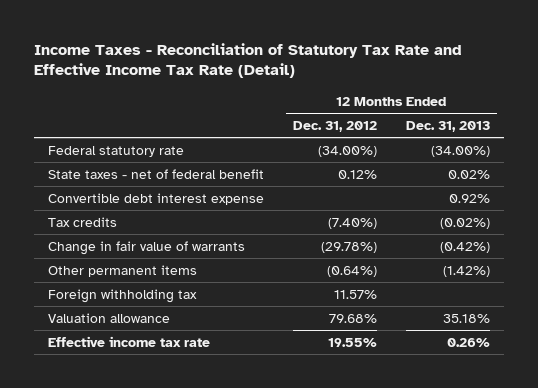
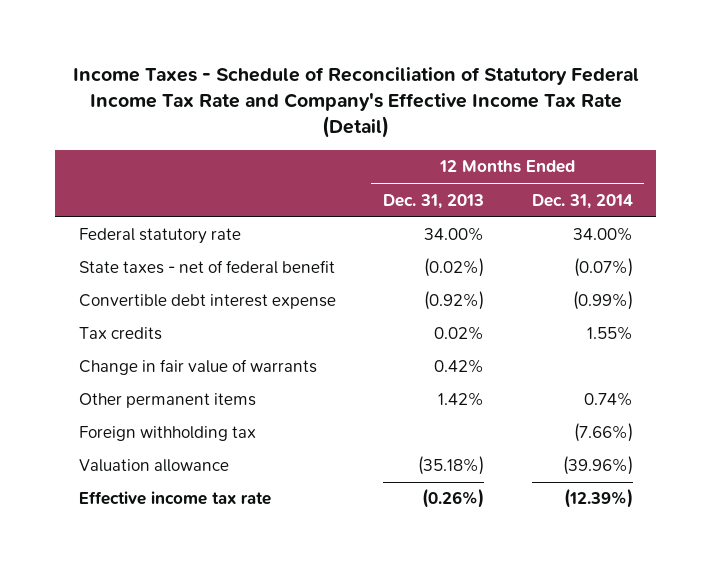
[33,42,462,79] Income Taxes - Reconciliation of Statutory Tax Rate and Effective Income Tax Rate (Detail) -> [72,66,639,138] Income Taxes - Schedule of Reconciliation of Statutory Federal Income Tax Rate and Company's Effective Income Tax Rate (Detail)
[293,120,378,132] Dec. 31, 2012 -> none
none -> [531,193,633,209] Dec. 31, 2014
[430,145,490,157] (34.00%) -> [424,227,485,242] 34.00%
[447,169,490,179] 0.02% -> [424,258,485,278] (0.02%)
[448,193,490,203] 0.92% -> [424,291,485,311] (0.92%)
[439,217,490,229] (0.02%) -> [434,326,485,341] 0.02%
[439,241,490,253] (0.42%) -> [434,359,485,374] 0.42%
[442,265,490,277] (1.42%) -> [438,392,485,407] 1.42%
[442,313,490,323] 35.18% -> [418,456,485,476] (35.18%)
[446,337,490,347] 0.26% -> [422,488,485,509] (0.26%)

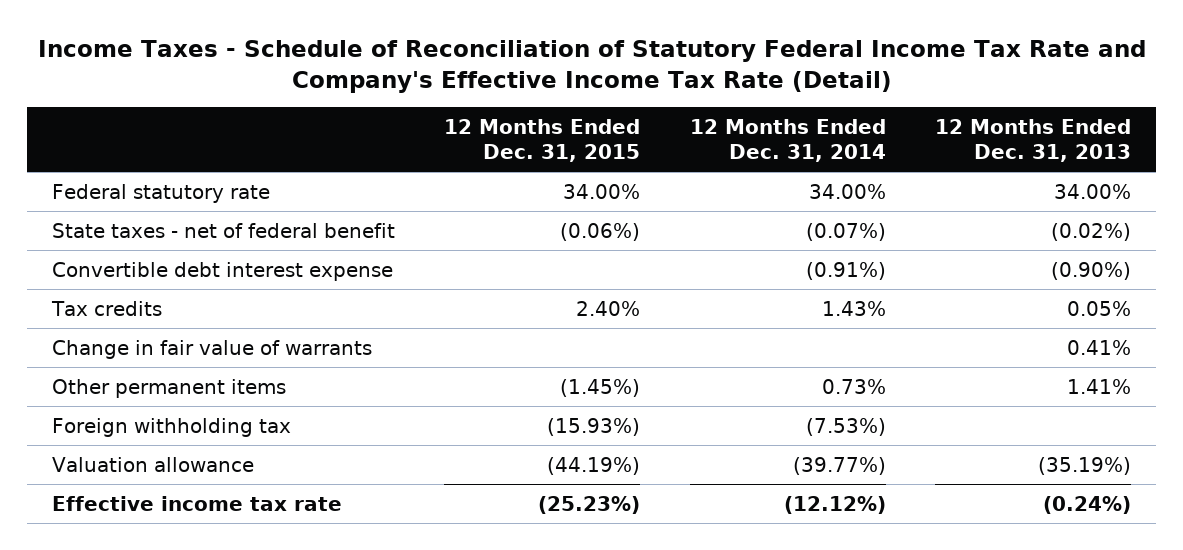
none -> [444,118,641,162] 12 Months Ended Dec. 31, 2015
[424,291,485,311] (0.92%) -> [1051,261,1132,280] (0.90%)
[572,291,633,311] (0.99%) -> [805,261,886,280] (0.91%)
[434,326,485,341] 0.02% -> [1067,300,1132,316] 0.05%
[586,326,633,341] 1.55% -> [821,300,886,316] 1.43%
[434,359,485,374] 0.42% -> [1067,339,1132,355] 0.41%
[438,392,485,407] 1.42% -> [1067,378,1132,394] 1.41%
[583,392,633,407] 0.74% -> [821,378,886,394] 0.73%
[573,423,633,443] (7.66%) -> [805,417,886,436] (7.53%)
[418,456,485,476] (35.18%) -> [1038,456,1132,475] (35.19%)
[562,456,633,476] (39.96%) -> [792,456,886,475] (39.77%)
[422,488,485,509] (0.26%) -> [1043,495,1132,514] (0.24%)
[563,488,633,509] (12.39%) -> [783,495,886,514] (12.12%)

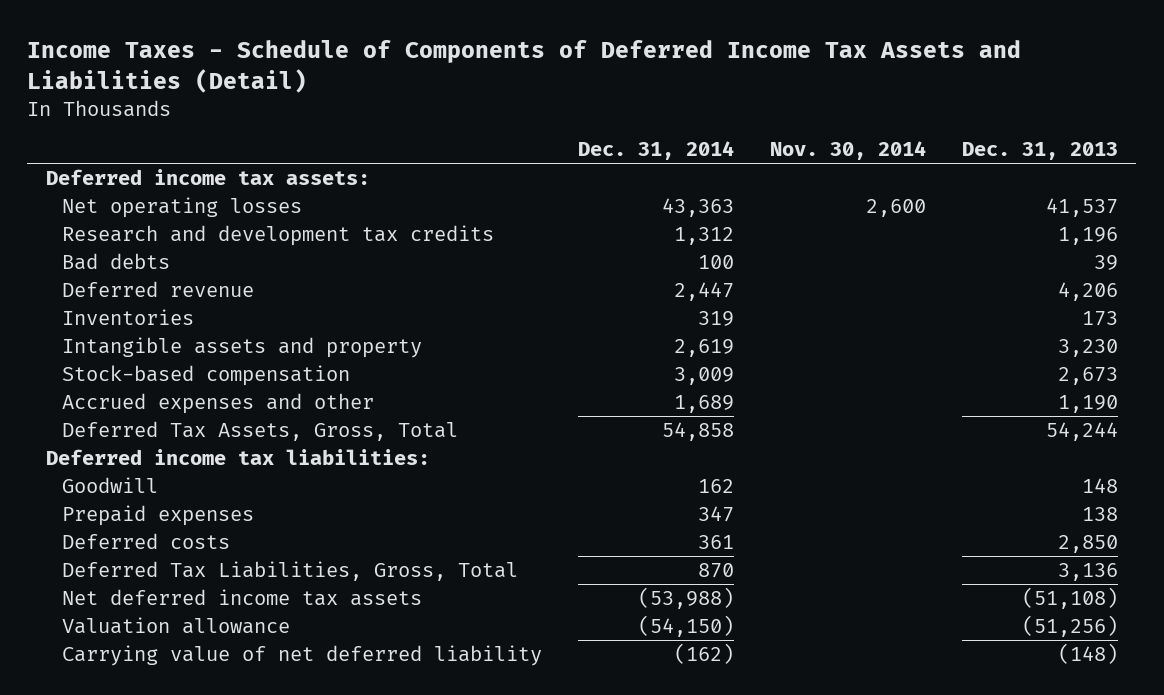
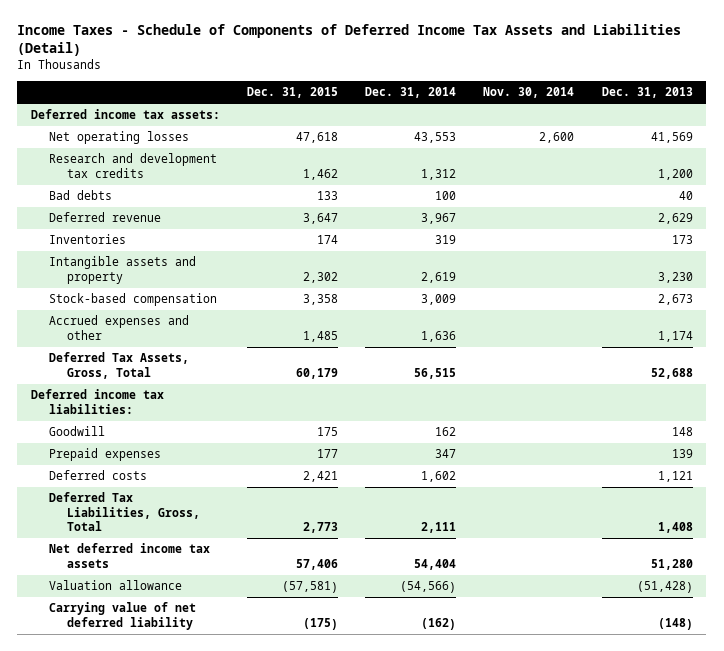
none -> [247,87,339,99] Dec. 31, 2015
[661,197,734,217] 43,363 -> [414,132,457,144] 43,553
[1046,197,1119,217] 41,537 -> [650,132,693,144] 41,569
[1058,226,1119,245] 1,196 -> [657,168,693,180] 1,200
[1094,254,1119,270] 39 -> [678,191,693,201] 40
[673,281,734,301] 2,447 -> [421,213,457,225] 3,967
[1058,281,1119,301] 4,206 -> [657,213,693,225] 2,629
[673,394,734,413] 1,689 -> [421,330,457,342] 1,636
[1058,394,1119,413] 1,190 -> [657,330,693,342] 1,174
[661,421,734,441] 54,858 -> [414,367,457,379] 56,515
[1046,421,1119,441] 54,244 -> [650,367,693,379] 52,688
[1082,506,1119,521] 138 -> [671,449,693,459] 139
[697,534,734,549] 361 -> [421,471,457,483] 1,602
[1058,534,1119,553] 2,850 -> [657,471,693,483] 1,121
[697,562,734,578] 870 -> [421,522,457,534] 2,111
[1058,562,1119,581] 3,136 -> [657,522,693,534] 1,408
[637,586,734,609] (53,988) -> [414,558,457,570] 54,404
[1022,586,1119,609] (51,108) -> [650,558,693,570] 51,280
[637,614,734,637] (54,150) -> [400,581,457,594] (54,566)
[1022,614,1119,637] (51,256) -> [636,581,693,594] (51,428)

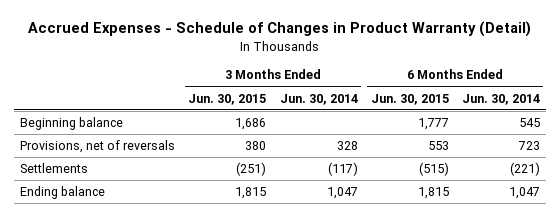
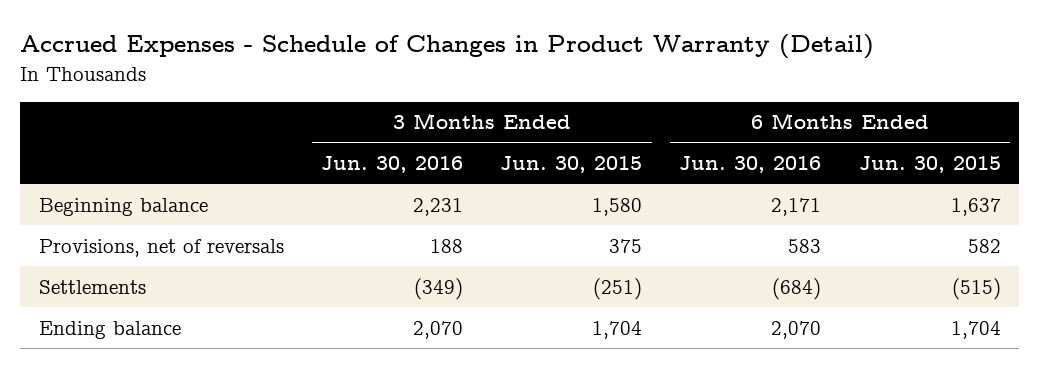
[279,93,358,105] Jun. 30, 2014 -> none
[461,93,540,105] Jun. 30, 2014 -> none
none -> [320,155,463,173] Jun. 30, 2016
none -> [679,155,822,173] Jun. 30, 2016
[235,118,267,131] 1,686 -> [592,197,643,216] 1,580
[417,118,449,131] 1,777 -> [950,197,1001,216] 1,637
[245,141,267,151] 380 -> [609,238,643,253] 375
[427,141,449,151] 553 -> [967,238,1001,253] 582
[235,187,267,200] 1,815 -> [592,320,643,339] 1,704
[417,187,449,200] 1,815 -> [950,320,1001,339] 1,704

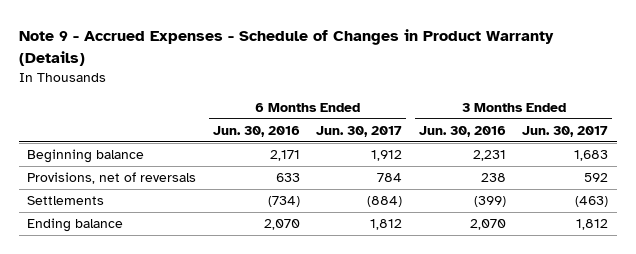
[19,34,874,60] Accrued Expenses - Schedule of Changes in Product Warranty (Detail) -> [19,29,555,66] Note 9 - Accrued Expenses - Schedule of Changes in Product Warranty (Details)
[500,155,643,173] Jun. 30, 2015 -> none
[858,155,1001,173] Jun. 30, 2015 -> none
none -> [316,126,403,138] Jun. 30, 2017
none -> [522,126,609,138] Jun. 30, 2017
[429,238,463,253] 188 -> [480,173,506,183] 238
[788,238,822,253] 583 -> [275,173,300,183] 633
[413,277,463,300] (349) -> [473,196,506,208] (399)
[772,277,822,300] (684) -> [267,196,300,208] (734)

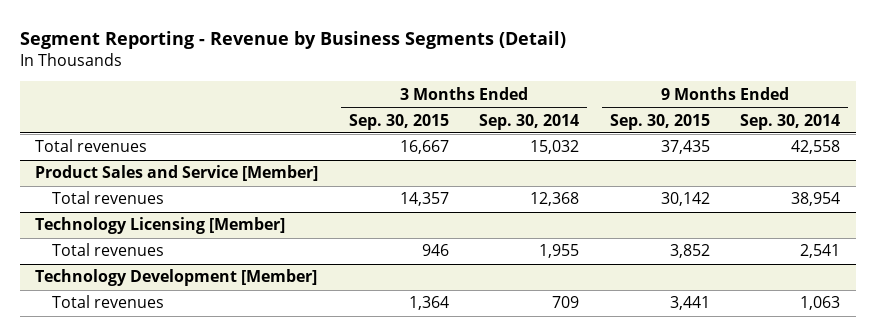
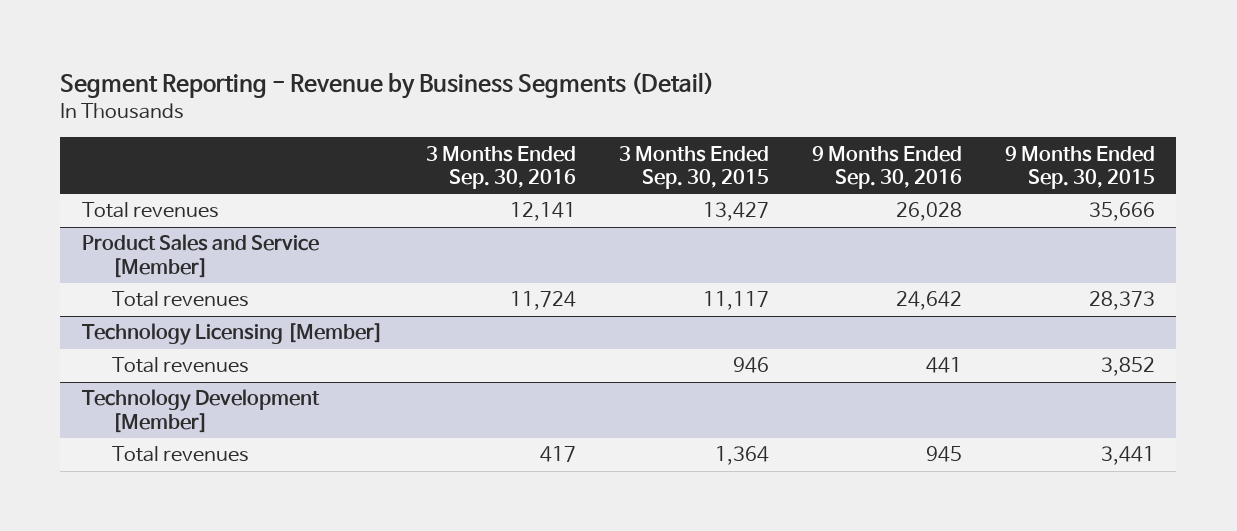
[479,113,580,130] Sep. 30, 2014 -> none
[740,113,841,130] Sep. 30, 2014 -> none
none -> [425,145,576,190] 3 Months Ended Sep. 30, 2016
none -> [811,145,962,190] 9 Months Ended Sep. 30, 2016
[399,140,449,155] 16,667 -> [702,202,769,222] 13,427
[660,140,710,155] 37,435 -> [1088,202,1155,222] 35,666
[399,192,449,207] 14,357 -> [702,291,769,311] 11,117
[660,192,710,207] 30,142 -> [1088,291,1155,311] 28,373

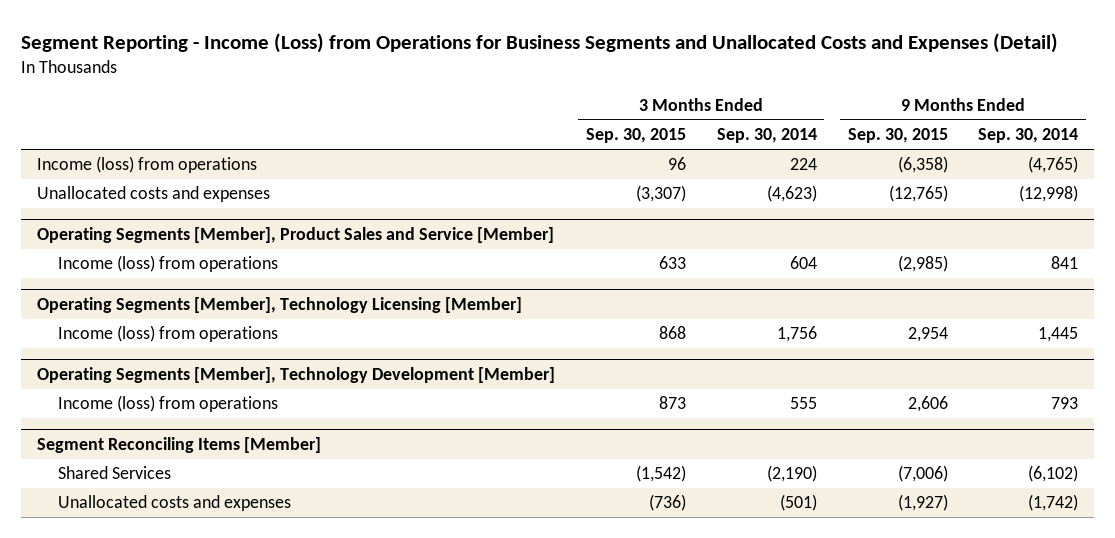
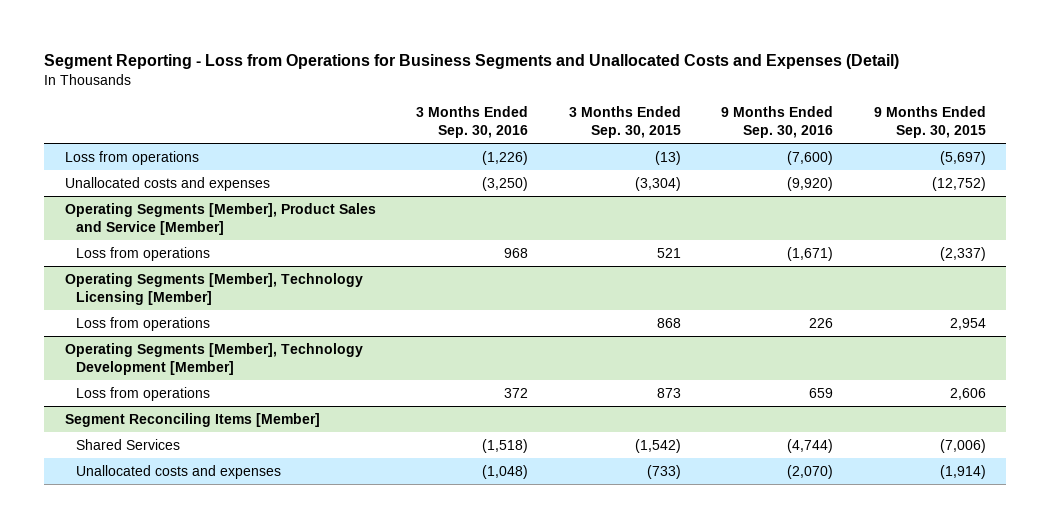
[21,32,1059,53] Segment Reporting - Income (Loss) from Operations for Business Segments and Unallocated Costs and Expenses (Detail) -> [44,54,900,70] Segment Reporting - Loss from Operations for Business Segments and Unallocated Costs and Expenses (Detail)
[716,128,817,144] Sep. 30, 2014 -> none
[978,128,1079,144] Sep. 30, 2014 -> none
none -> [416,106,529,139] 3 Months Ended Sep. 30, 2016
none -> [721,106,834,139] 9 Months Ended Sep. 30, 2016
[36,156,257,174] Income (loss) from operations -> [64,151,199,166] Loss from operations
[667,157,686,171] 96 -> [654,151,681,166] (13)
[897,156,948,174] (6,358) -> [940,151,987,166] (5,697)
[635,185,686,203] (3,307) -> [634,177,681,192] (3,304)
[888,185,948,203] (12,765) -> [932,177,987,192] (12,752)
[57,255,278,273] Income (loss) from operations -> [76,247,211,262] Loss from operations
[658,256,686,270] 633 -> [656,248,681,259] 521
[897,255,948,273] (2,985) -> [940,247,987,262] (2,337)
[57,325,278,343] Income (loss) from operations -> [76,317,211,332] Loss from operations
[57,395,278,413] Income (loss) from operations -> [76,387,211,402] Loss from operations
[648,494,686,512] (736) -> [646,465,681,480] (733)
[897,494,948,512] (1,927) -> [940,465,987,480] (1,914)

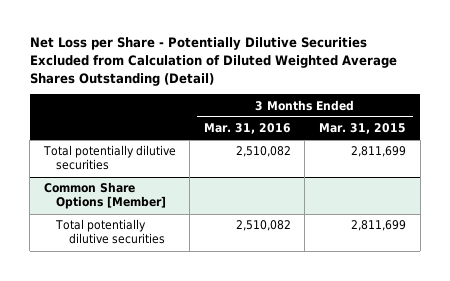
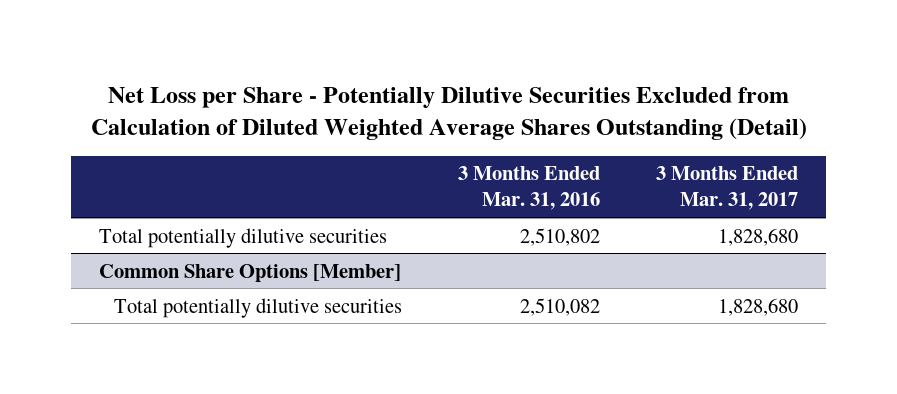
[318,123,406,135] Mar. 31, 2015 -> none
none -> [656,166,799,211] 3 Months Ended Mar. 31, 2017
[235,146,291,158] 2,510,082 -> [520,227,601,246] 2,510,802

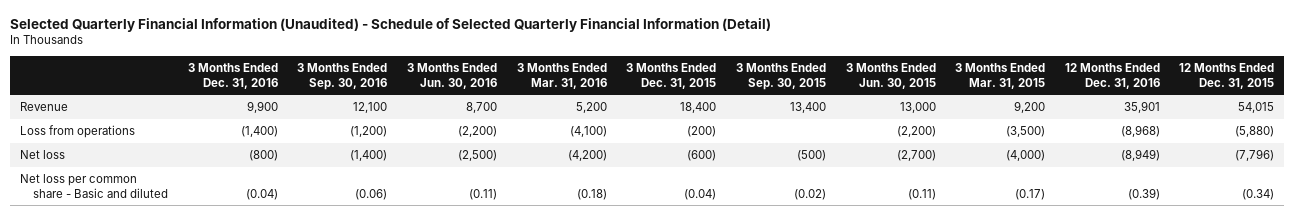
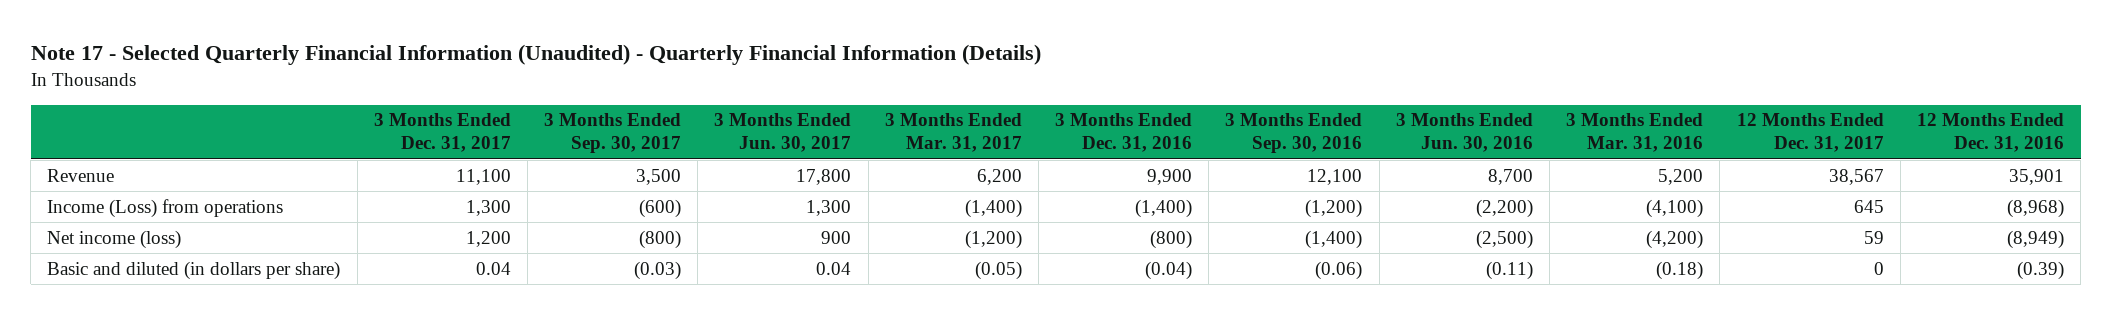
[10,17,772,32] Selected Quarterly Financial Information (Unaudited) - Schedule of Selected Quarterly Financial Information (Detail) -> [30,44,1041,66] Note 17 - Selected Quarterly Financial Information (Unaudited) - Quarterly Financial Information (Details)
[626,63,717,89] 3 Months Ended Dec. 31, 2015 -> none
[735,63,826,90] 3 Months Ended Sep. 30, 2015 -> none
[845,63,936,89] 3 Months Ended Jun. 30, 2015 -> none
[955,63,1046,89] 3 Months Ended Mar. 31, 2015 -> none
[1179,63,1275,89] 12 Months Ended Dec. 31, 2015 -> none
none -> [373,113,511,153] 3 Months Ended Dec. 31, 2017
none -> [544,113,682,154] 3 Months Ended Sep. 30, 2017
none -> [714,113,852,153] 3 Months Ended Jun. 30, 2017
none -> [884,113,1022,153] 3 Months Ended Mar. 31, 2017
none -> [1736,113,1884,153] 12 Months Ended Dec. 31, 2017
[20,125,136,139] Loss from operations -> [47,198,284,218] Income (Loss) from operations
[20,150,66,160] Net loss -> [47,229,182,249] Net income (loss)
[20,174,168,198] Net loss per common share - Basic and diluted -> [47,260,341,280] Basic and diluted (in dollars per share)

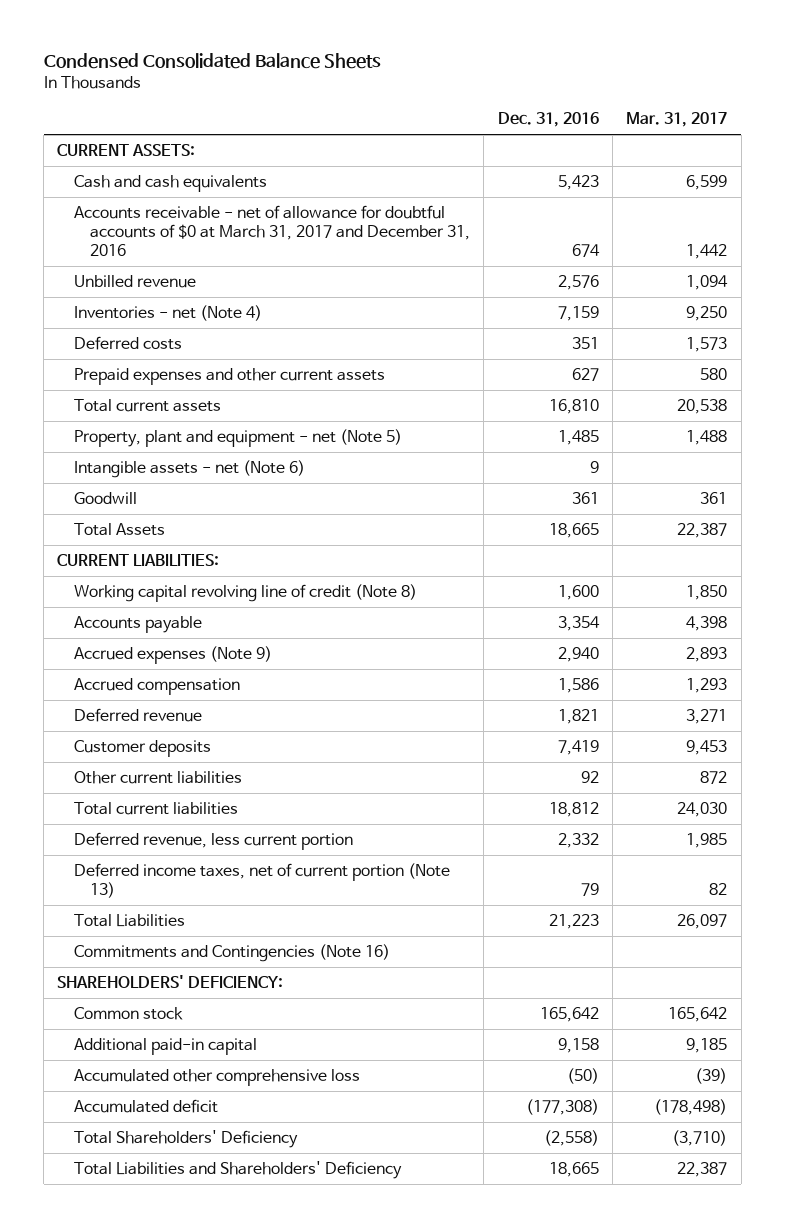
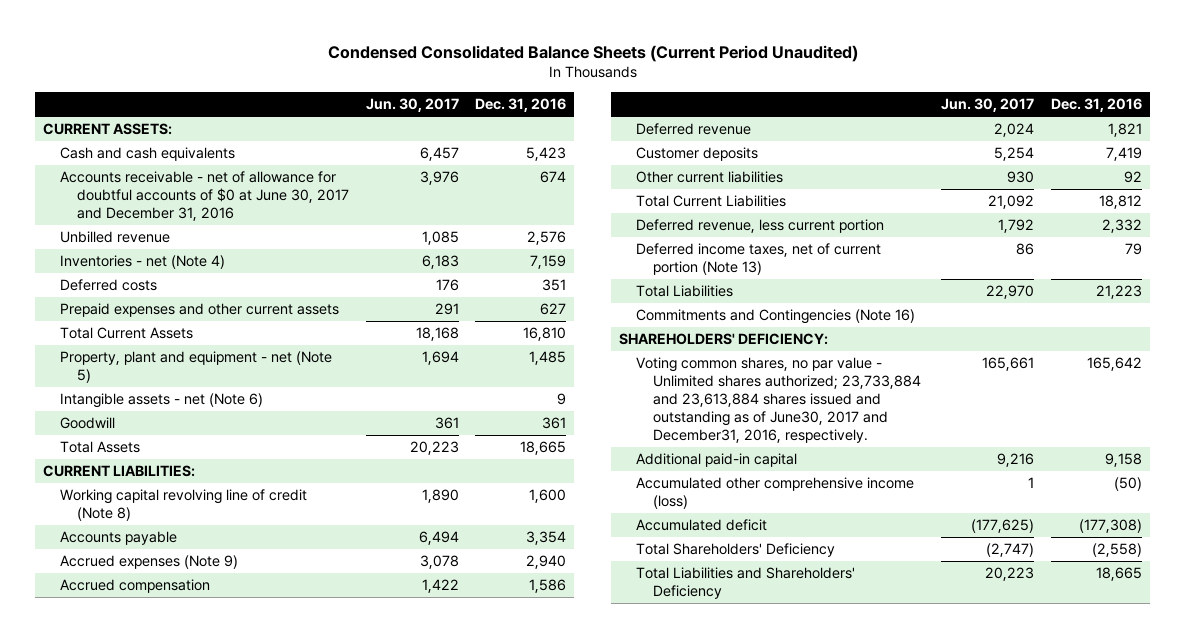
[43,53,381,70] Condensed Consolidated Balance Sheets -> [327,44,858,62] Condensed Consolidated Balance Sheets (Current Period Unaudited)
[626,112,728,128] Mar. 31, 2017 -> none
none -> [365,98,459,113] Jun. 30, 2017
[73,204,470,256] Accounts receivable - net of allowance for doubtful accounts of $0 at March 31, 2017 and December 31, 2016 -> [60,171,350,222] Accounts receivable - net of allowance for doubtful accounts of $0 at June 30, 2017 and December 31, 2016
[73,398,221,412] Total current assets -> [60,327,194,340] Total Current Assets
[73,801,238,815] Total current liabilities -> [635,195,786,208] Total Current Liabilities
[73,1006,183,1020] Common stock -> [635,357,922,443] Voting common shares, no par value - Unlimited shares authorized; 23,733,884 and 23,613,884 shares issued and outstanding as of June30, 2017 and December31, 2016, respectively.
[73,1068,360,1086] Accumulated other comprehensive loss -> [635,477,914,510] Accumulated other comprehensive income (loss)

